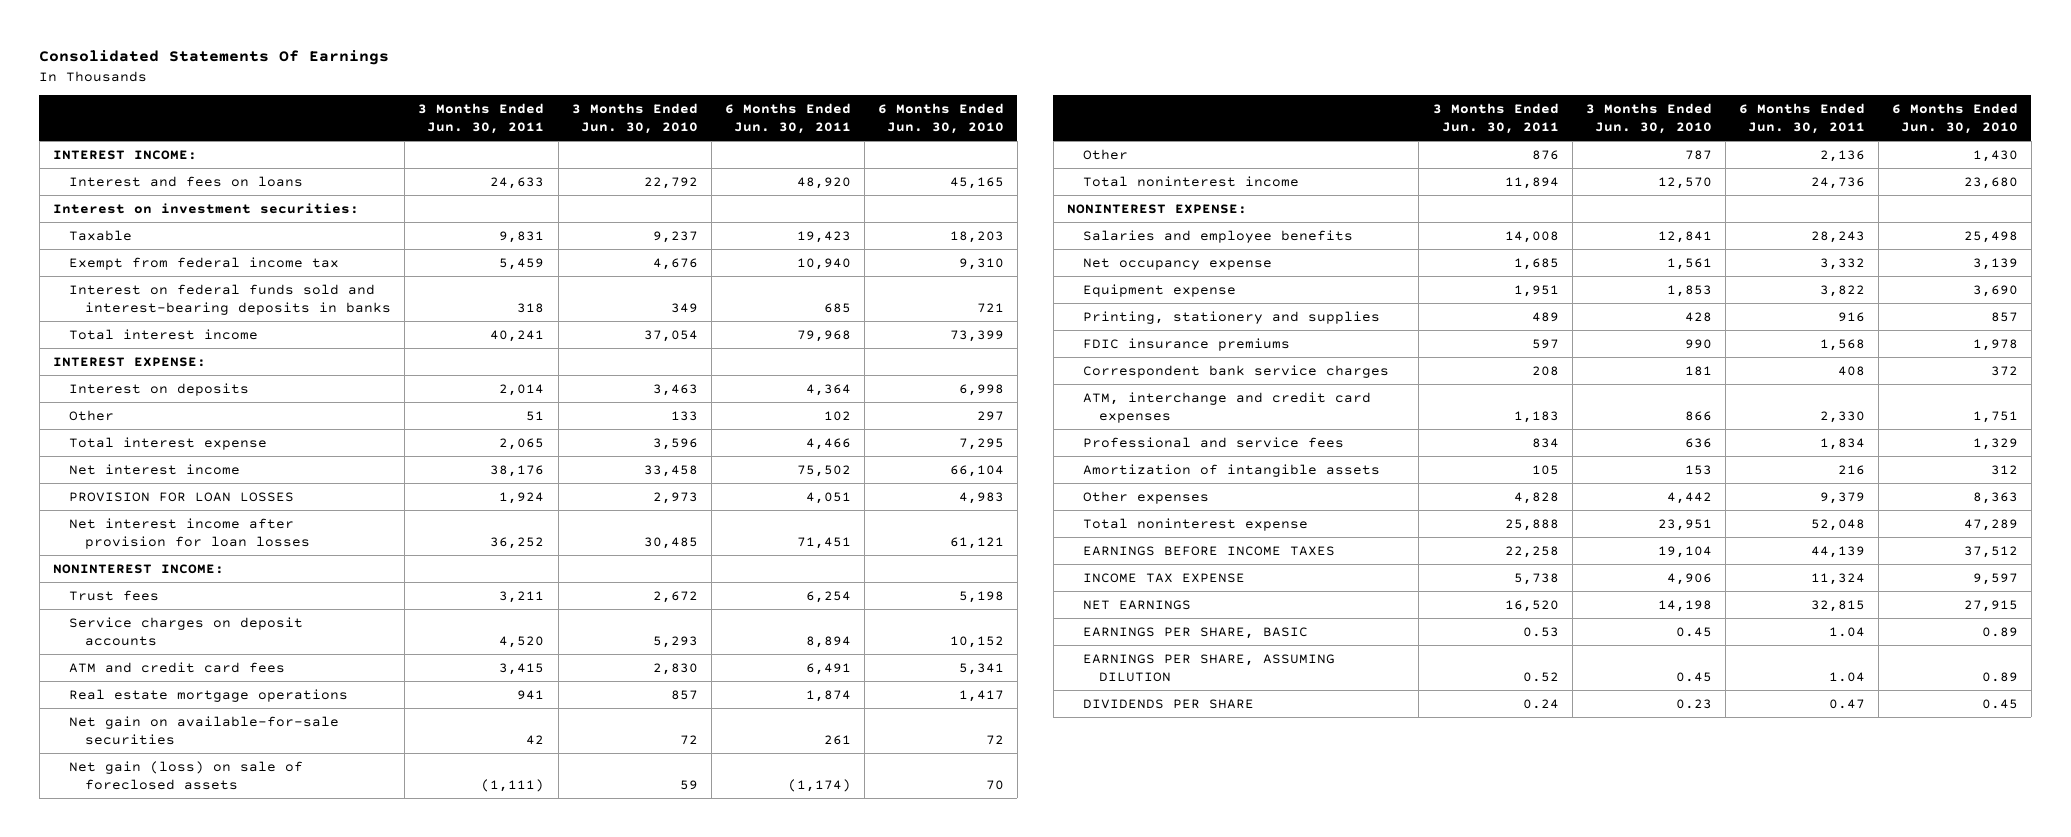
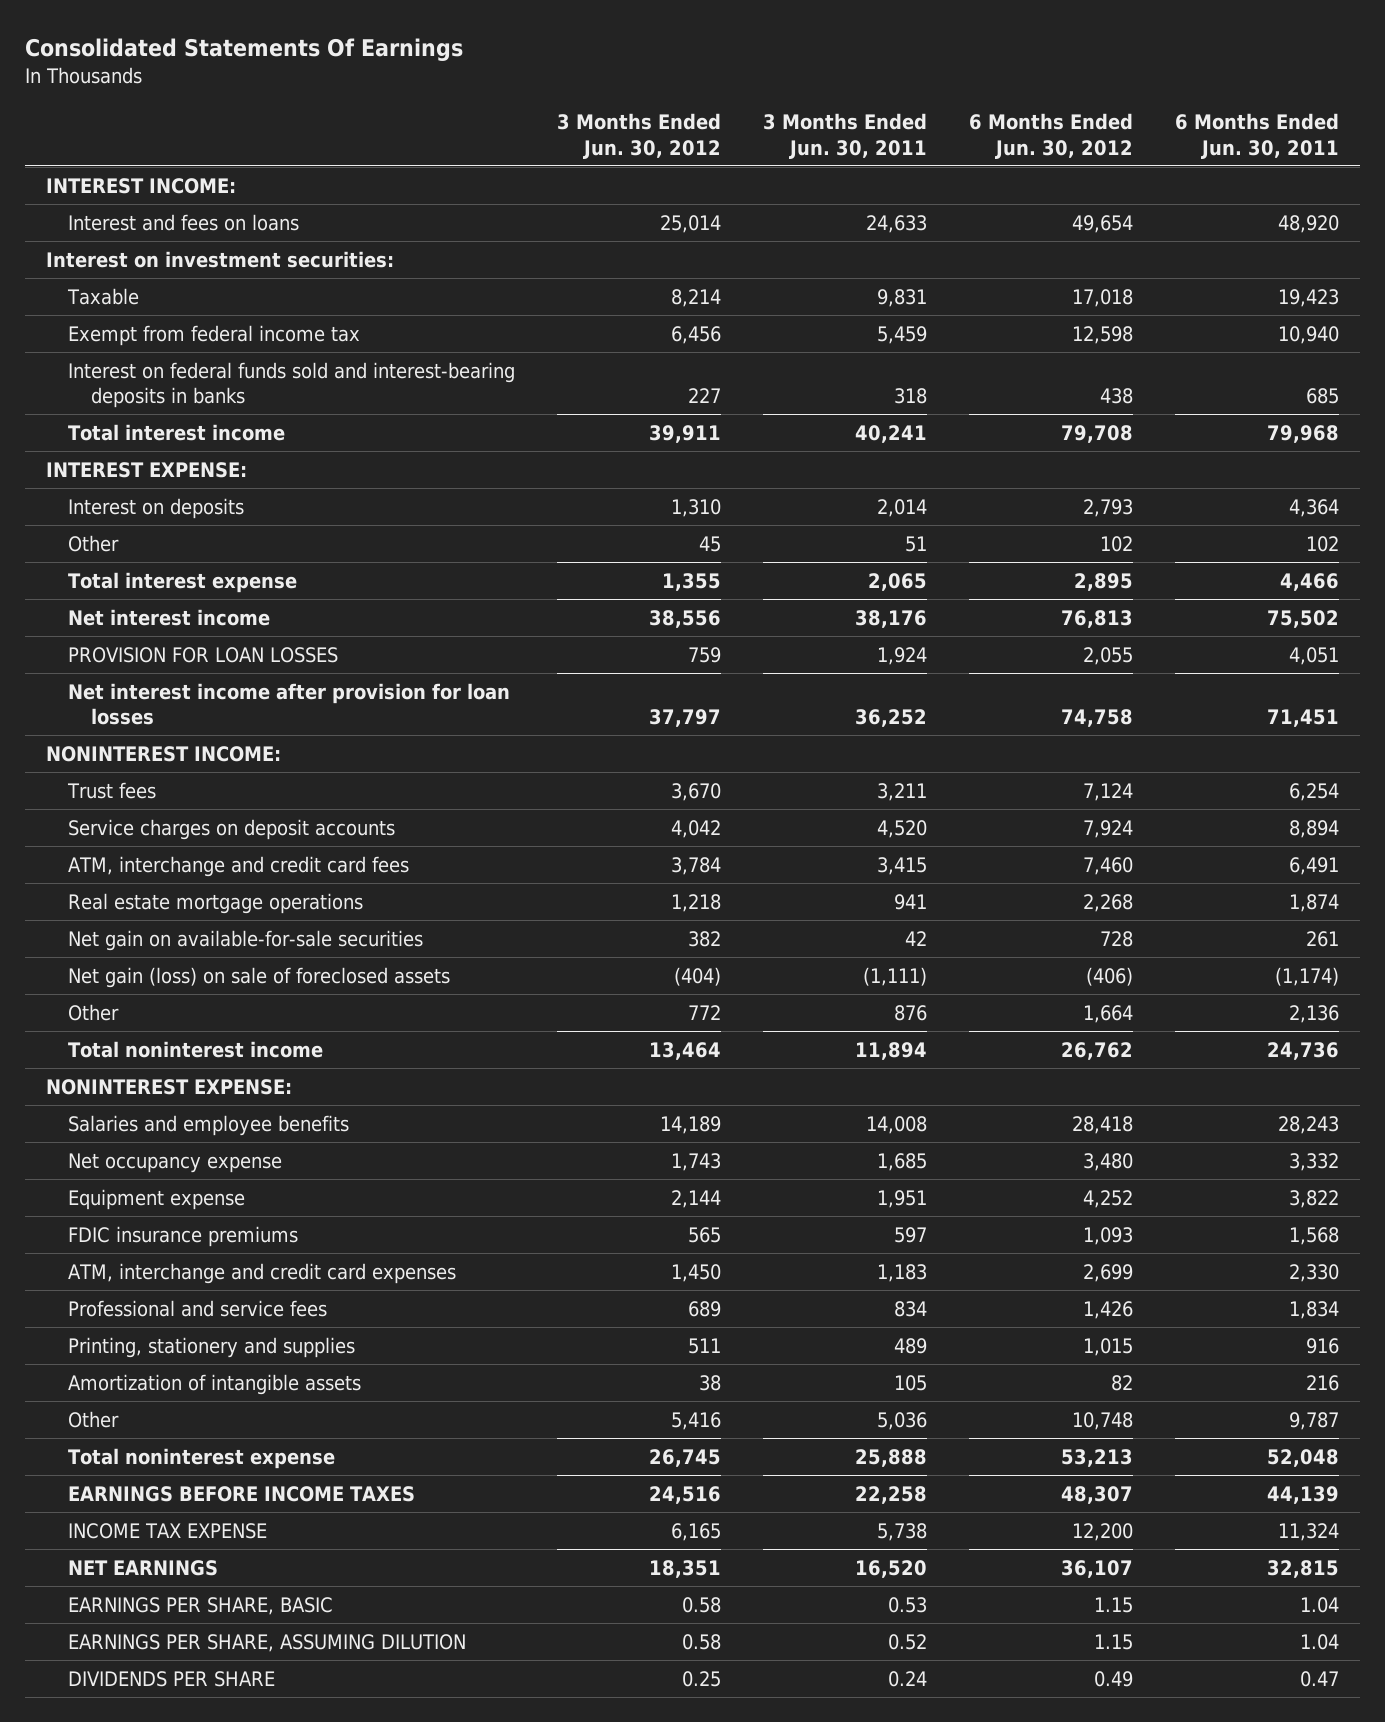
[571,102,698,135] 3 Months Ended Jun. 30, 2010 -> none
[877,102,1004,135] 6 Months Ended Jun. 30, 2010 -> none
none -> [557,113,722,159] 3 Months Ended Jun. 30, 2012
none -> [968,113,1133,159] 6 Months Ended Jun. 30, 2012
[69,661,286,673] ATM and credit card fees -> [68,855,410,877] ATM, interchange and credit card fees
[1083,364,1390,378] Correspondent bank service charges -> none
[1083,310,1381,324] Printing, stationery and supplies -> [68,1336,356,1358] Printing, stationery and supplies
[1083,490,1210,504] Other expenses -> [68,1410,120,1428] Other
[1513,491,1559,504] 4,828 -> [877,1411,928,1430] 5,036
[1819,491,1865,504] 9,379 -> [1288,1411,1339,1430] 9,787

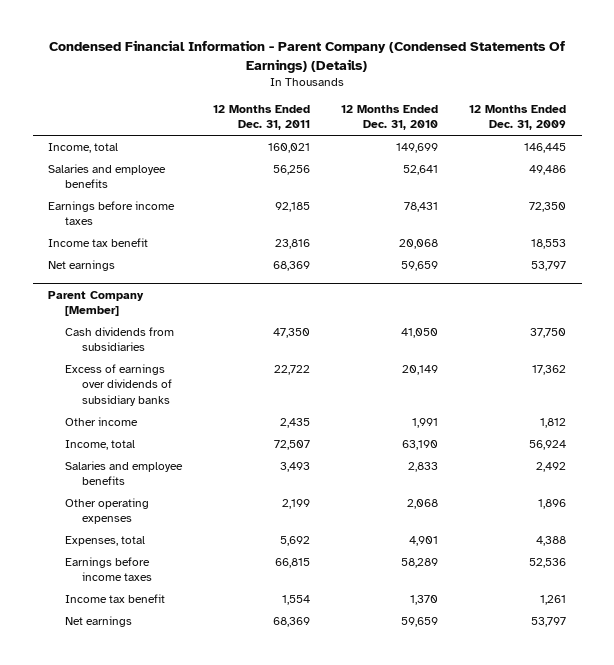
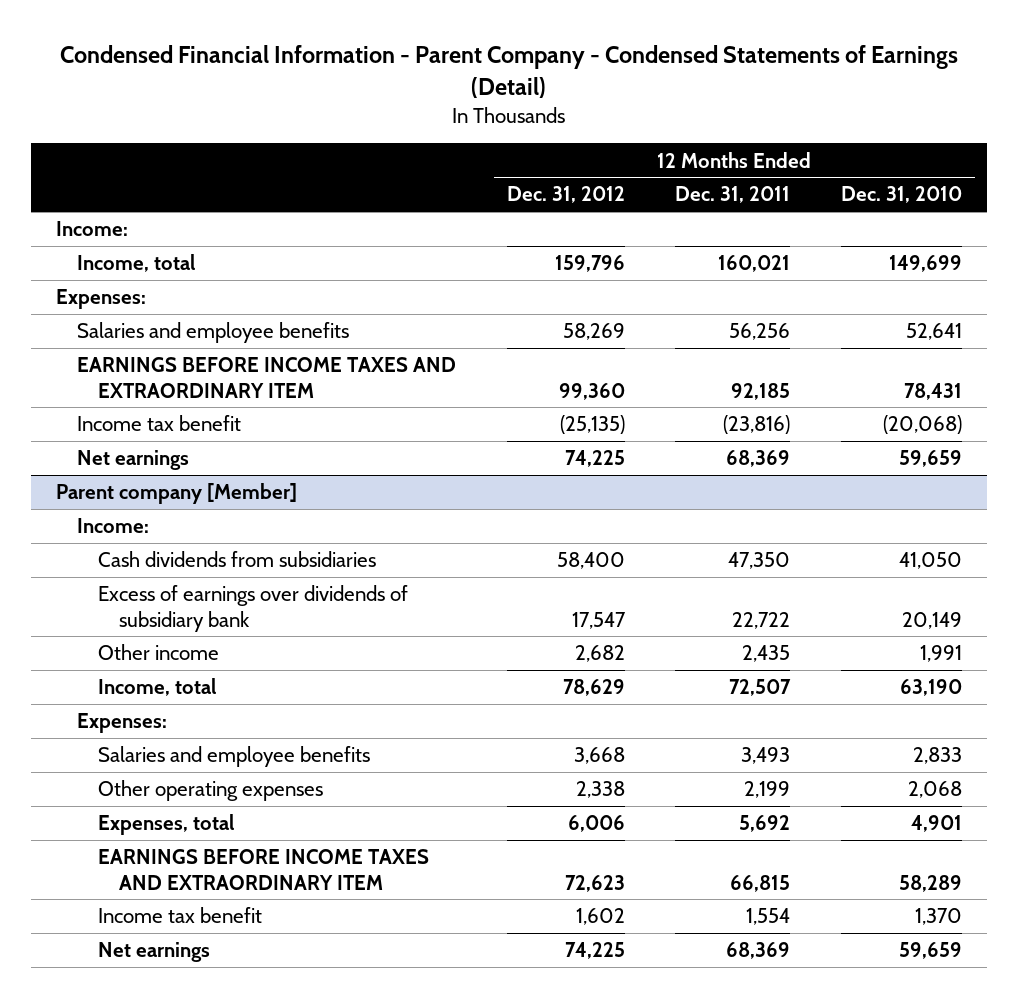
[49,40,566,73] Condensed Financial Information - Parent Company (Condensed Statements Of Earnings) (Details) -> [60,45,959,98] Condensed Financial Information - Parent Company - Condensed Statements of Earnings (Detail)
[469,104,567,130] 12 Months Ended Dec. 31, 2009 -> none
none -> [506,186,625,204] Dec. 31, 2012
none -> [56,221,129,237] Income:
none -> [56,289,147,310] Expenses:
[48,201,176,226] Earnings before income taxes -> [77,357,457,398] EARNINGS BEFORE INCOME TAXES AND EXTRAORDINARY ITEM
[275,239,311,250] 23,816 -> [723,415,791,435] (23,816)
[399,239,439,250] 20,068 -> [883,415,963,435] (20,068)
[48,290,145,317] Parent Company [Member] -> [56,483,298,505] Parent company [Member]
none -> [77,518,150,534] Income:
[65,364,172,406] Excess of earnings over dividends of subsidiary banks -> [98,585,409,632] Excess of earnings over dividends of subsidiary bank
none -> [77,713,168,734] Expenses:
[65,557,152,582] Earnings before income taxes -> [98,849,430,890] EARNINGS BEFORE INCOME TAXES AND EXTRAORDINARY ITEM

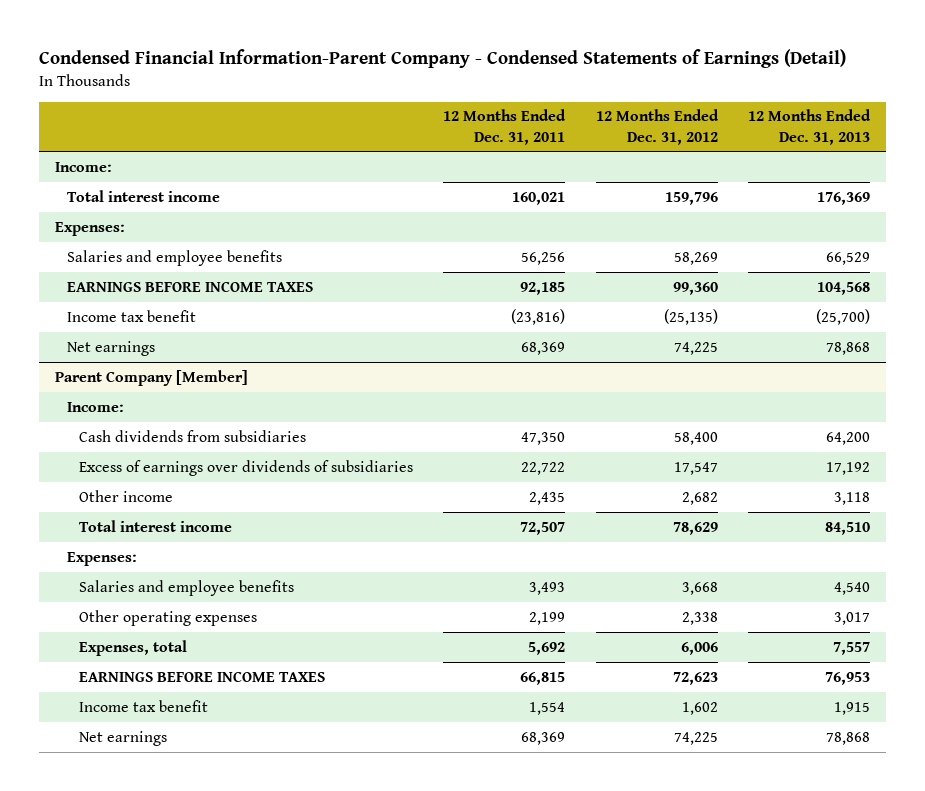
[60,45,959,98] Condensed Financial Information - Parent Company - Condensed Statements of Earnings (Detail) -> [39,49,847,69] Condensed Financial Information-Parent Company - Condensed Statements of Earnings (Detail)
[841,186,963,204] Dec. 31, 2010 -> none
none -> [748,109,872,145] 12 Months Ended Dec. 31, 2013
[77,254,196,273] Income, total -> [66,189,220,202] Total interest income
[77,357,457,398] EARNINGS BEFORE INCOME TAXES AND EXTRAORDINARY ITEM -> [66,280,313,292] EARNINGS BEFORE INCOME TAXES
[56,483,298,505] Parent company [Member] -> [54,369,248,386] Parent Company [Member]
[98,585,409,632] Excess of earnings over dividends of subsidiary bank -> [78,459,413,476] Excess of earnings over dividends of subsidiaries
[98,678,217,697] Income, total -> [78,519,232,532] Total interest income
[98,849,430,890] EARNINGS BEFORE INCOME TAXES AND EXTRAORDINARY ITEM -> [78,670,325,682] EARNINGS BEFORE INCOME TAXES

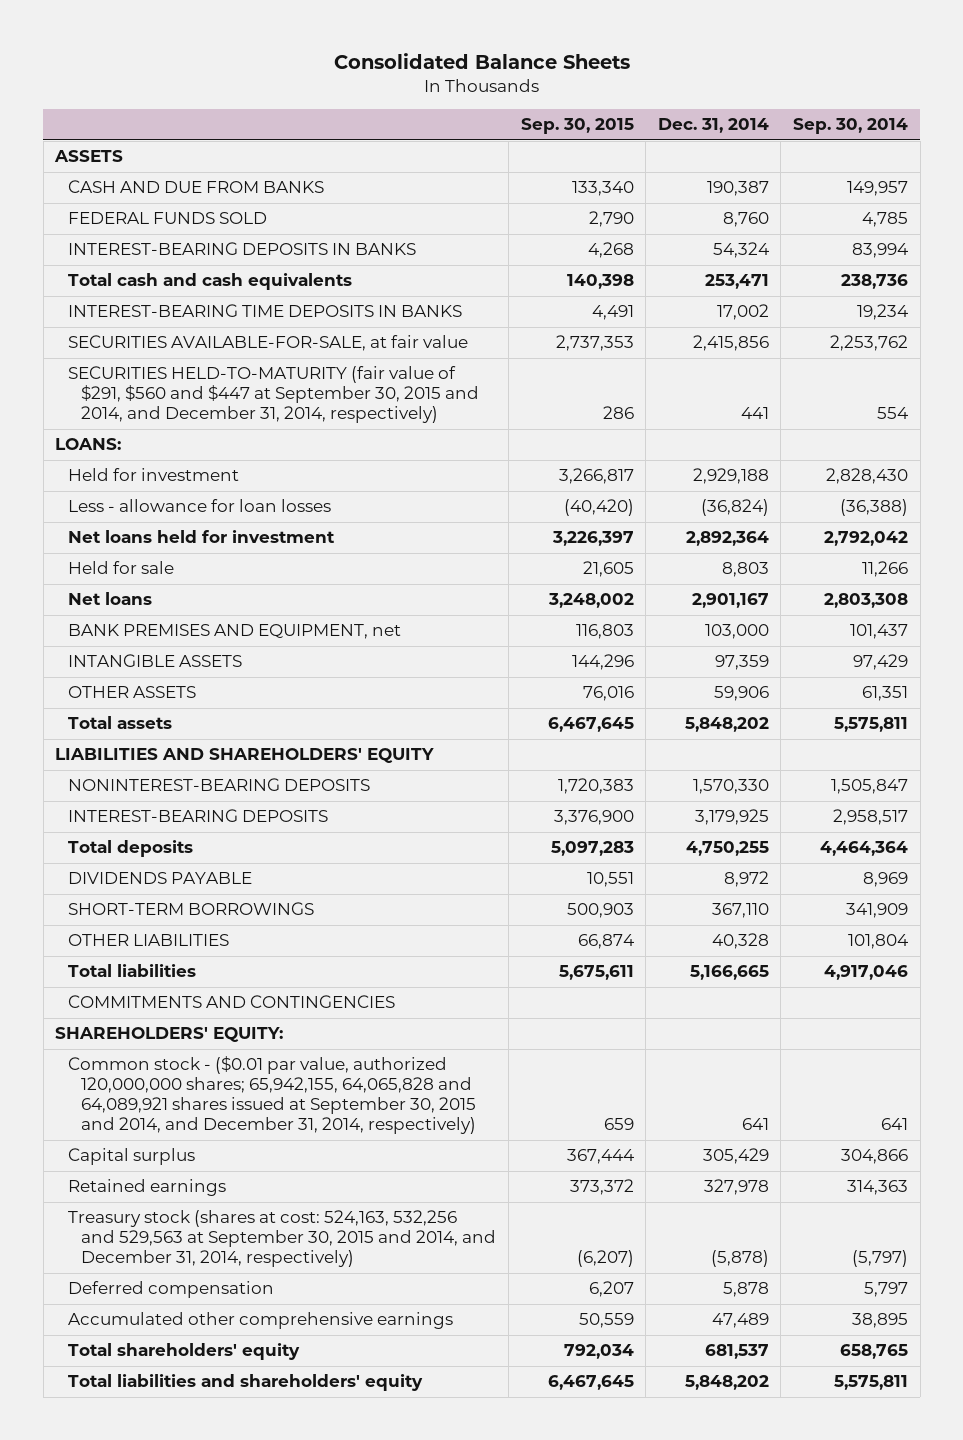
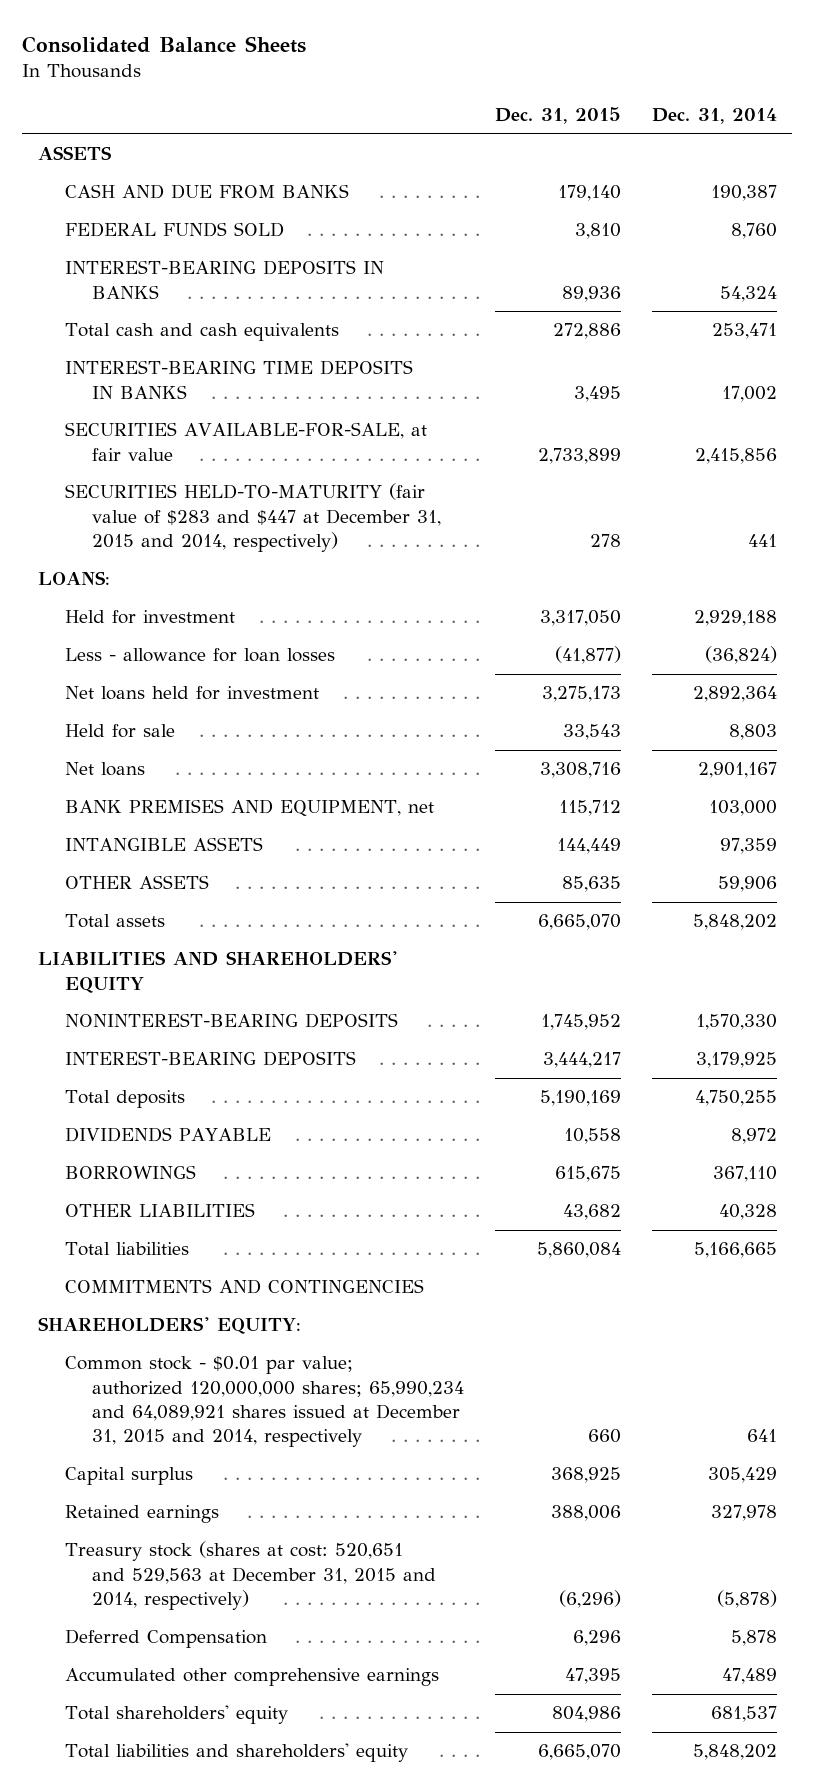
[520,118,634,135] Sep. 30, 2015 -> none
[792,118,908,135] Sep. 30, 2014 -> none
none -> [495,107,622,125] Dec. 31, 2015
[68,366,480,424] SECURITIES HELD-TO-MATURITY (fair value of $291, $560 and $447 at September 30, 2015 and 2014, and December 31, 2014, respectively) -> [64,483,442,553] SECURITIES HELD-TO-MATURITY (fair value of $283 and $447 at December 31, 2015 and 2014, respectively)
[68,902,315,916] SHORT-TERM BORROWINGS -> [64,1165,196,1180] BORROWINGS
[68,1056,477,1135] Common stock - ($0.01 par value, authorized 120,000,000 shares; 65,942,155, 64,065,828 and 64,089,921 shares issued at September 30, 2015 and 2014, and December 31, 2014, respectively) -> [64,1356,465,1448] Common stock - $0.01 par value; authorized 120,000,000 shares; 65,990,234 and 64,089,921 shares issued at December 31, 2015 and 2014, respectively
[68,1210,497,1268] Treasury stock (shares at cost: 524,163, 532,256 and 529,563 at September 30, 2015 and 2014, and December 31, 2014, respectively) -> [64,1541,437,1611] Treasury stock (shares at cost: 520,651 and 529,563 at December 31, 2015 and 2014, respectively)
[68,1281,275,1299] Deferred compensation -> [64,1629,267,1649] Deferred Compensation

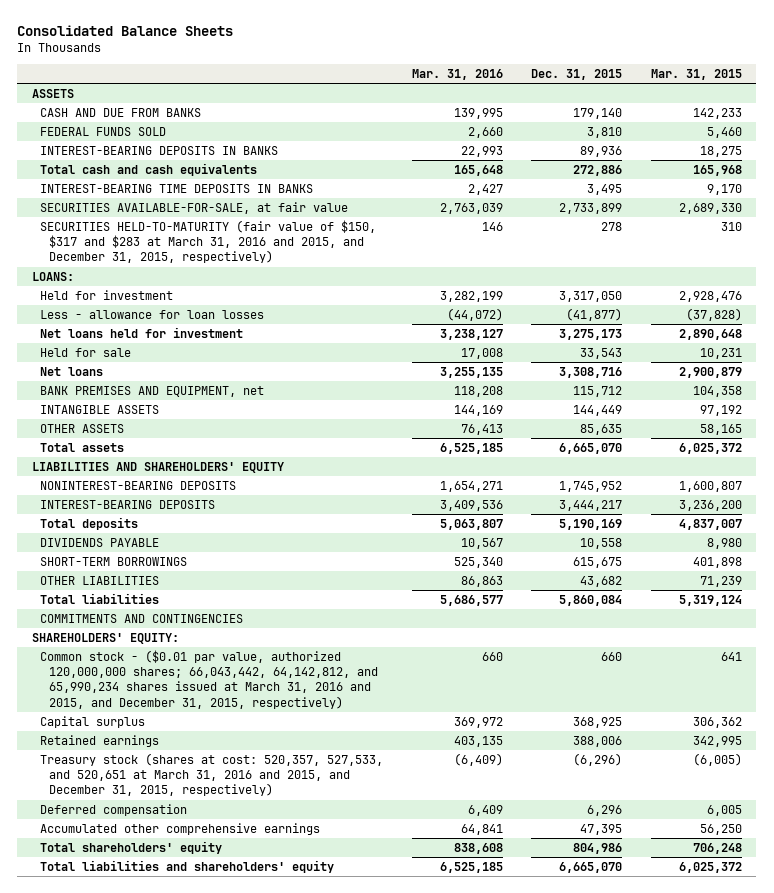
[651,108,777,125] Dec. 31, 2014 -> none
none -> [411,69,503,81] Mar. 31, 2016
none -> [650,69,742,81] Mar. 31, 2015
[64,483,442,553] SECURITIES HELD-TO-MATURITY (fair value of $283 and $447 at December 31, 2015 and 2014, respectively) -> [40,219,377,264] SECURITIES HELD-TO-MATURITY (fair value of $150, $317 and $283 at March 31, 2016 and 2015, and December 31, 2015, respectively)
[64,1165,196,1180] BORROWINGS -> [40,556,188,566] SHORT-TERM BORROWINGS
[64,1356,465,1448] Common stock - $0.01 par value; authorized 120,000,000 shares; 65,990,234 and 64,089,921 shares issued at December 31, 2015 and 2014, respectively -> [40,649,378,709] Common stock - ($0.01 par value, authorized 120,000,000 shares; 66,043,442, 64,142,812, and 65,990,234 shares issued at March 31, 2016 and 2015, and December 31, 2015, respectively)
[64,1541,437,1611] Treasury stock (shares at cost: 520,651 and 529,563 at December 31, 2015 and 2014, respectively) -> [40,752,384,797] Treasury stock (shares at cost: 520,357, 527,533, and 520,651 at March 31, 2016 and 2015, and December 31, 2015, respectively)
[64,1629,267,1649] Deferred Compensation -> [40,803,188,816] Deferred compensation

